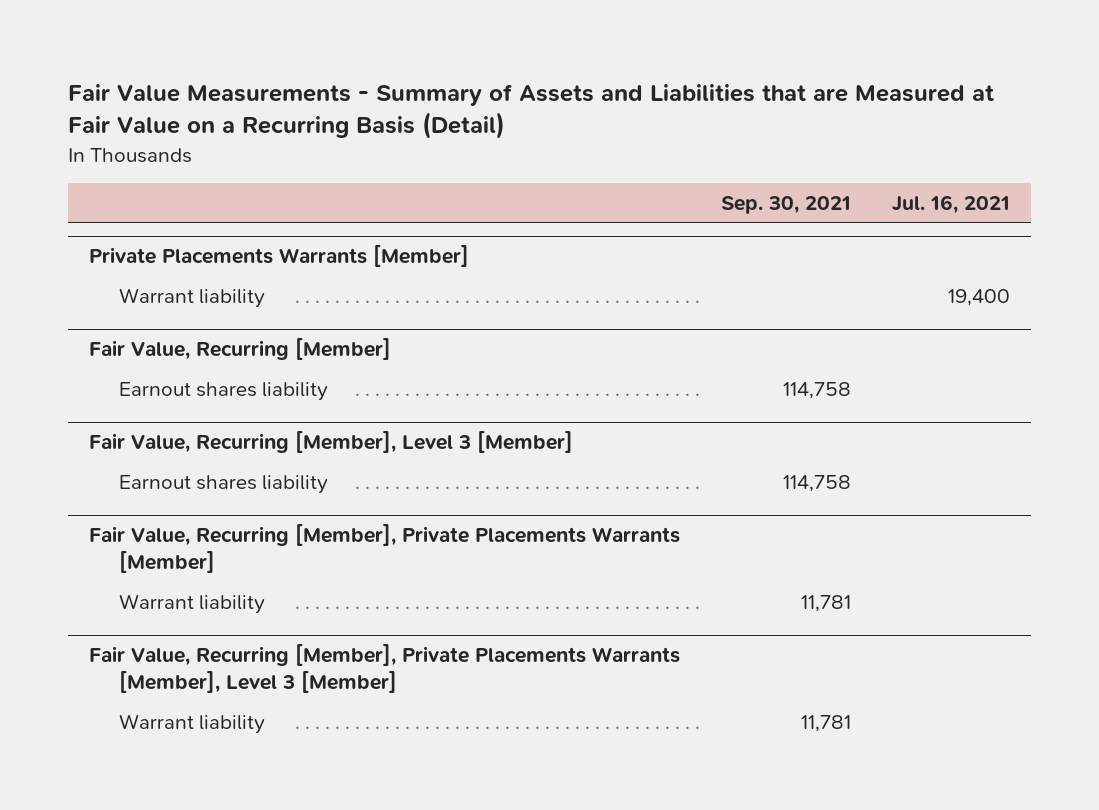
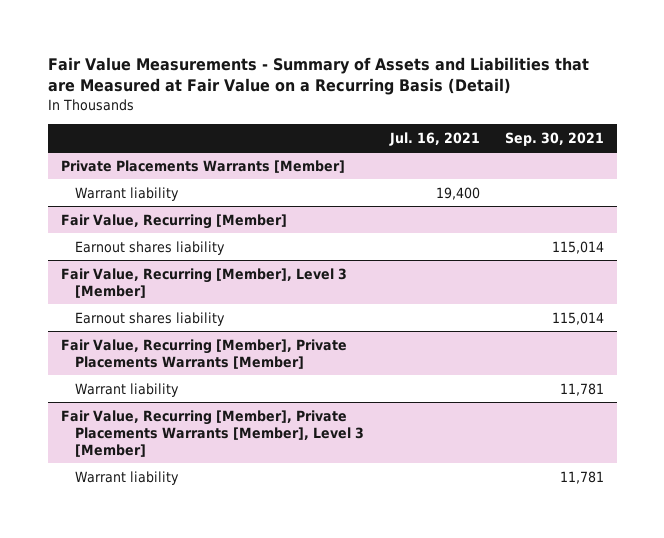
[783,381,852,399] 114,758 -> [551,240,604,254] 115,014
[783,474,852,492] 114,758 -> [551,311,604,325] 115,014

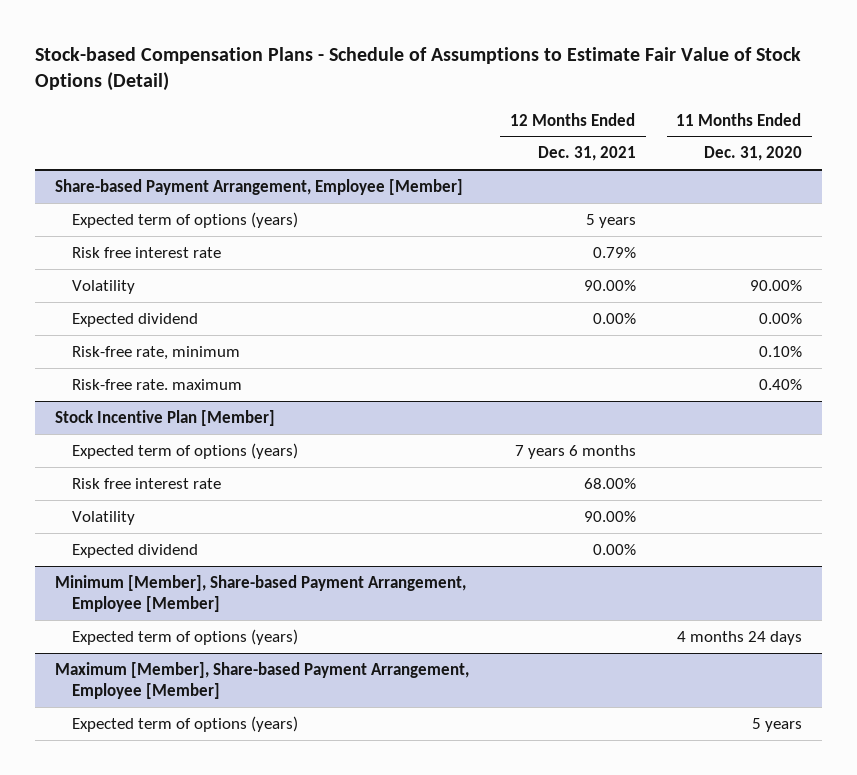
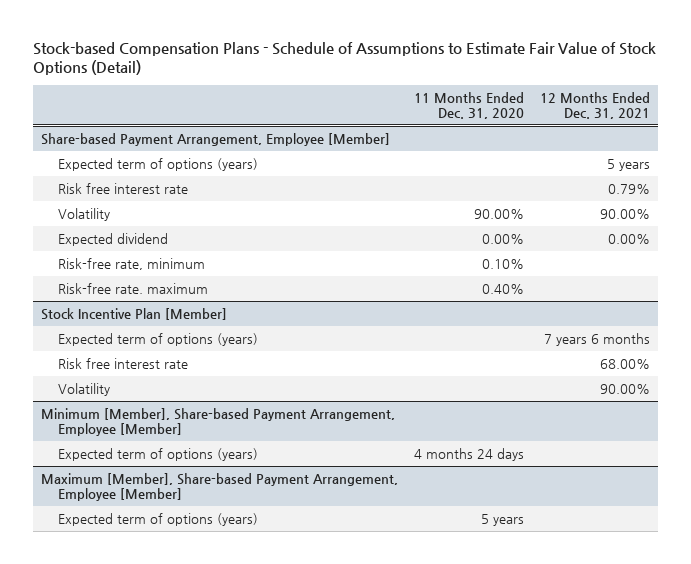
[71,543,198,558] Expected dividend -> none

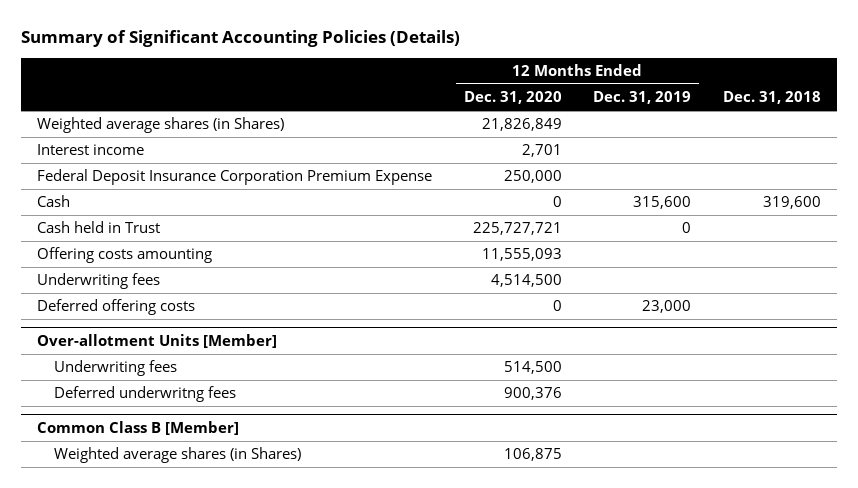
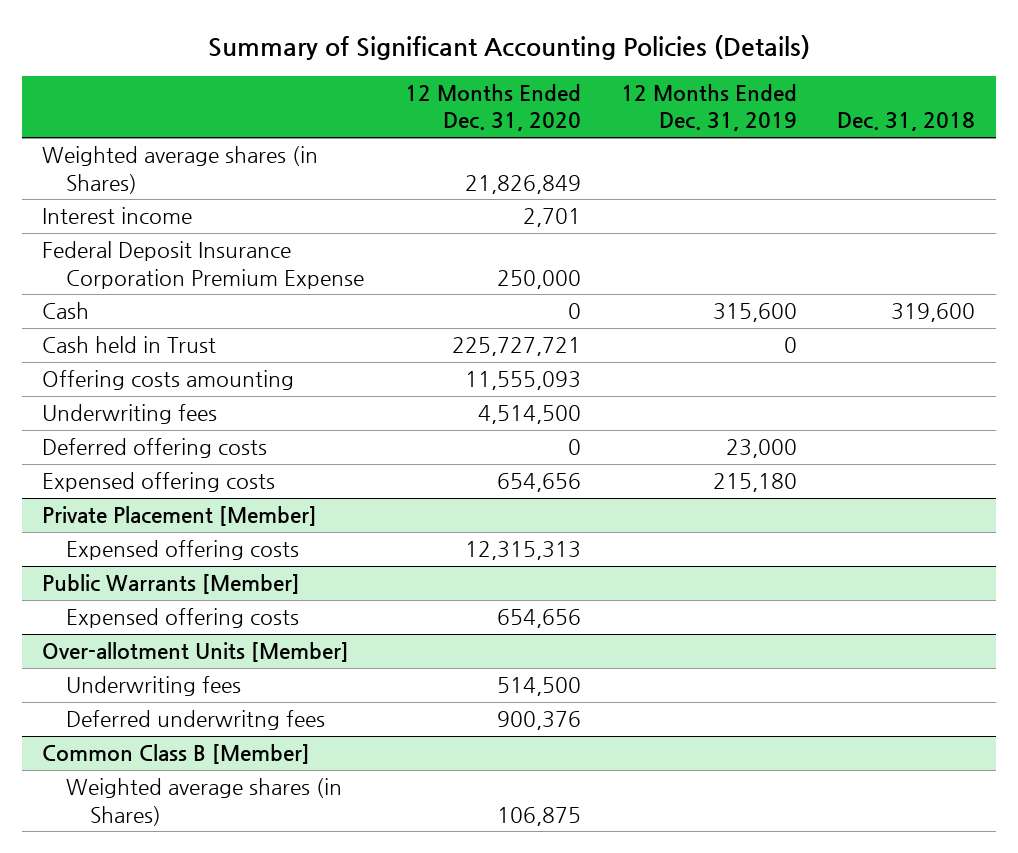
none -> [42,472,276,493] Expensed offering costs
none -> [42,506,318,527] Private Placement [Member]
none -> [66,540,300,561] Expensed offering costs
none -> [42,574,301,595] Public Warrants [Member]
none -> [66,608,300,629] Expensed offering costs

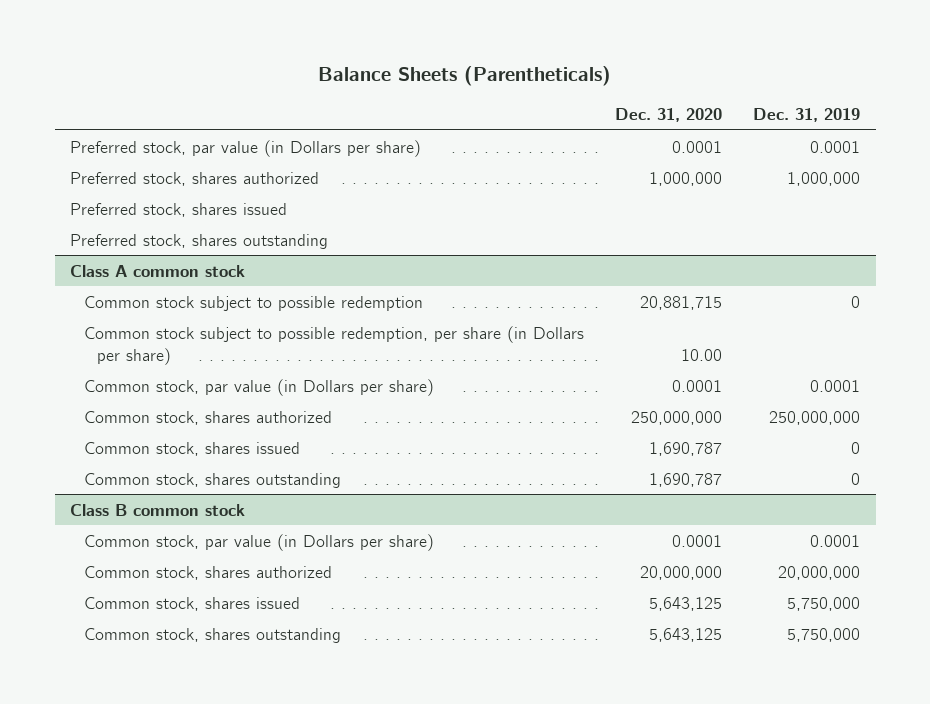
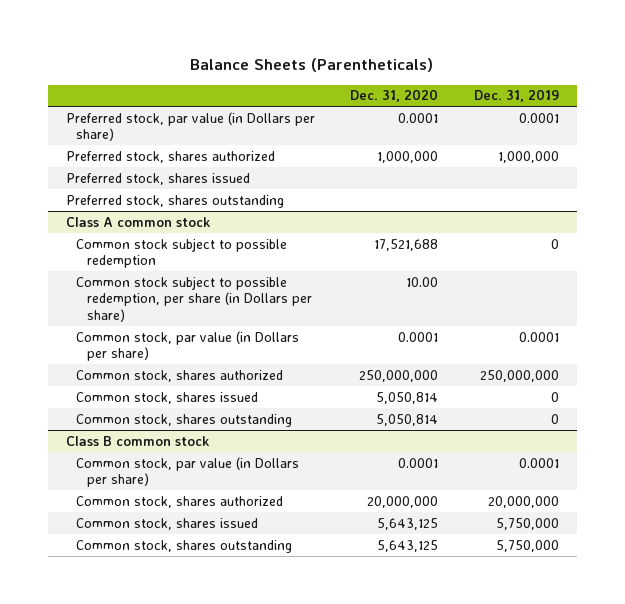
[639,295,722,310] 20,881,715 -> [374,238,439,251] 17,521,688
[648,441,722,456] 1,690,787 -> [376,391,439,404] 5,050,814
[648,472,722,487] 1,690,787 -> [376,413,439,426] 5,050,814

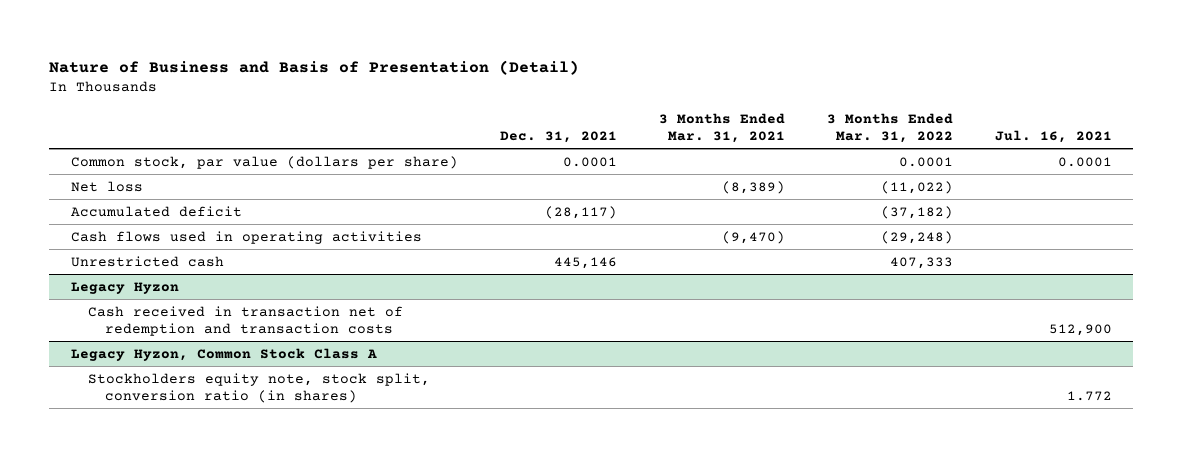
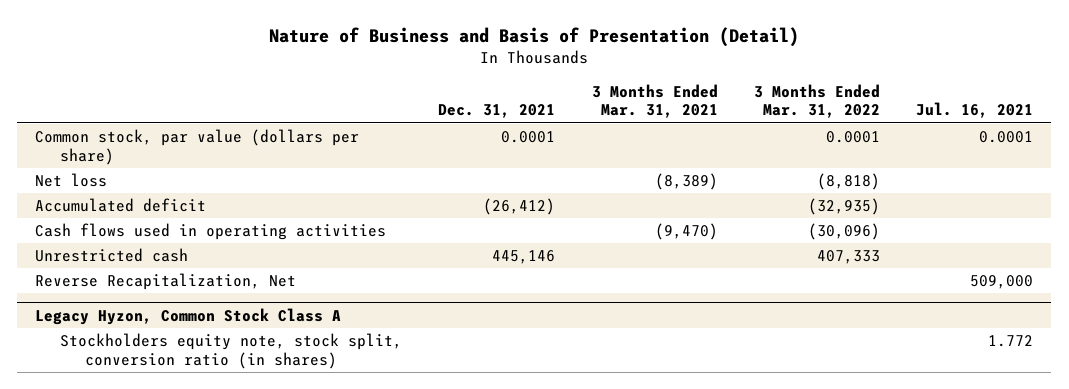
[881,180,954,194] (11,022) -> [816,173,880,191] (8,818)
[544,205,617,219] (28,117) -> [483,198,556,216] (26,412)
[881,205,954,219] (37,182) -> [807,198,880,216] (32,935)
[881,230,954,244] (29,248) -> [807,223,880,241] (30,096)
[70,281,179,294] Legacy Hyzon -> none
[87,305,403,336] Cash received in transaction net of redemption and transaction costs -> none
none -> [35,273,297,291] Reverse Recapitalization, Net

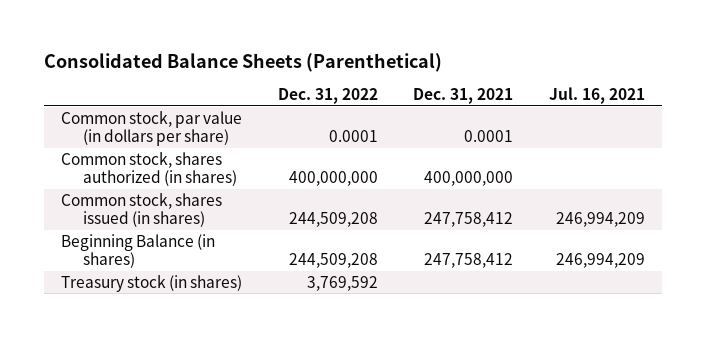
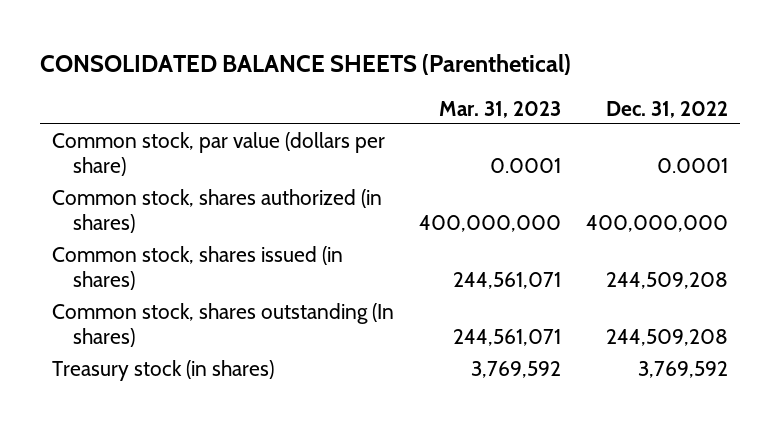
[43,52,442,72] Consolidated Balance Sheets (Parenthetical) -> [39,54,571,76] CONSOLIDATED BALANCE SHEETS (Parenthetical)
[413,88,514,105] Dec. 31, 2021 -> none
[548,87,645,105] Jul. 16, 2021 -> none
none -> [438,100,561,118] Mar. 31, 2023
[61,110,243,147] Common stock, par value (in dollars per share) -> [52,131,386,177] Common stock, par value (dollars per share)
[61,233,216,269] Beginning Balance (in shares) -> [52,302,395,348] Common stock, shares outstanding (In shares)

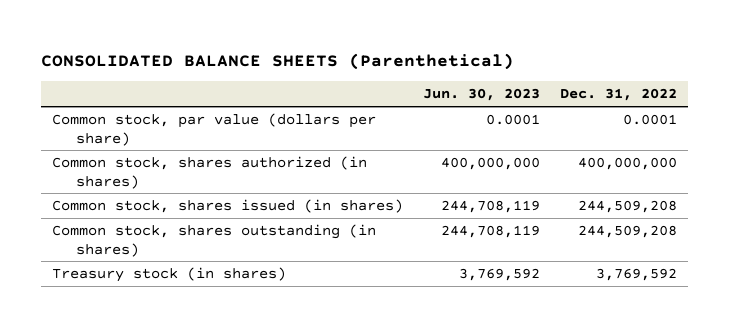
[438,100,561,118] Mar. 31, 2023 -> none
none -> [423,88,541,102] Jun. 30, 2023
[52,302,395,348] Common stock, shares outstanding (In shares) -> [51,223,376,257] Common stock, shares outstanding (in shares)

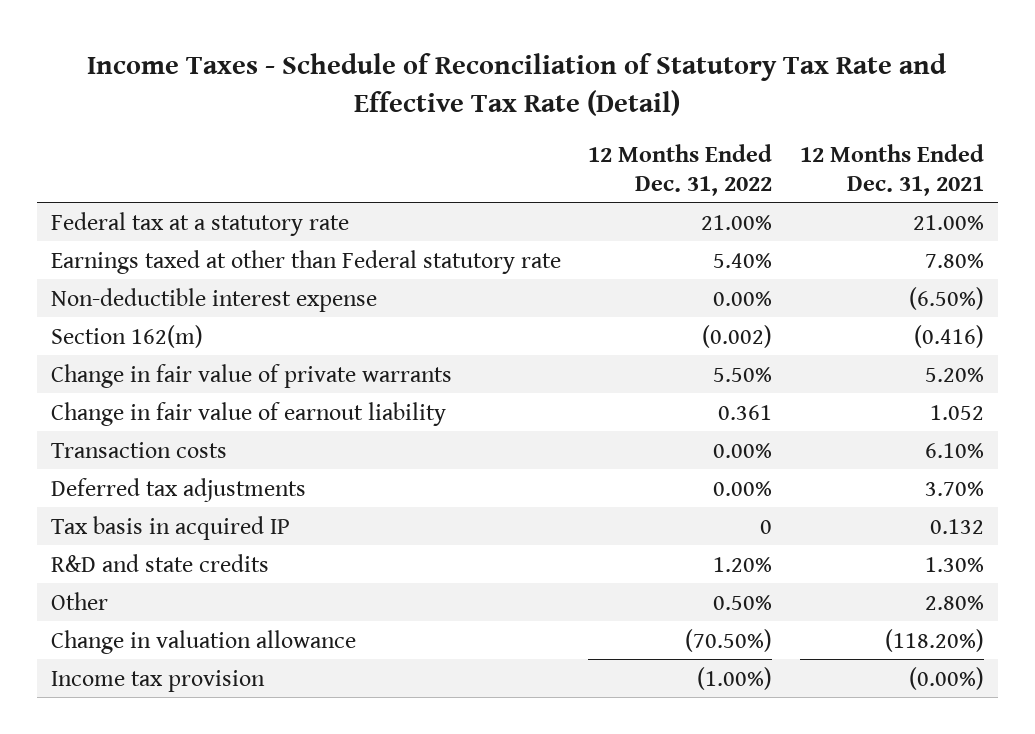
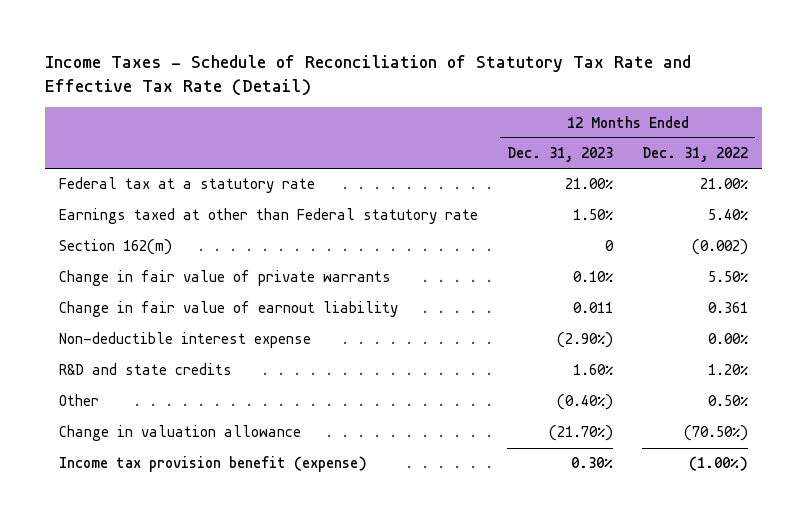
[799,144,984,196] 12 Months Ended Dec. 31, 2021 -> none
none -> [507,147,614,163] Dec. 31, 2023
[50,441,227,458] Transaction costs -> none
[50,477,306,502] Deferred tax adjustments -> none
[50,515,290,540] Tax basis in acquired IP -> none
[50,287,377,312] Non-deductible interest expense -> [59,332,312,349] Non-deductible interest expense
[50,669,265,692] Income tax provision -> [59,456,368,473] Income tax provision benefit (expense)

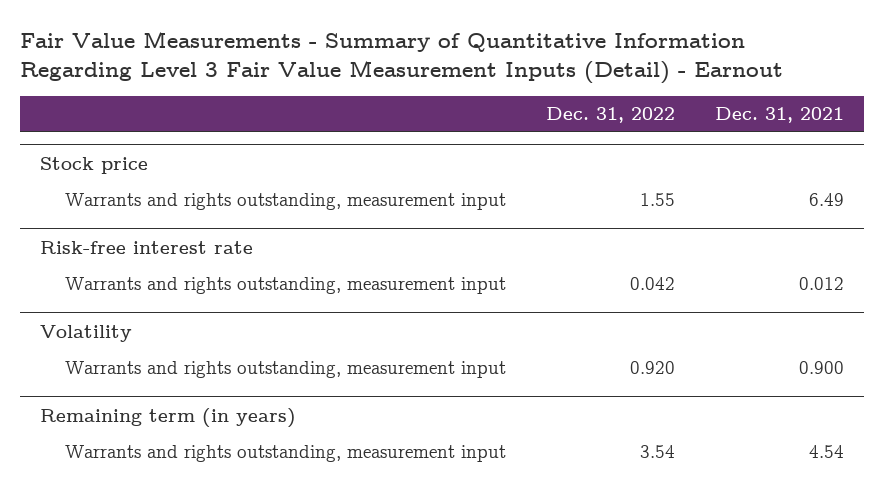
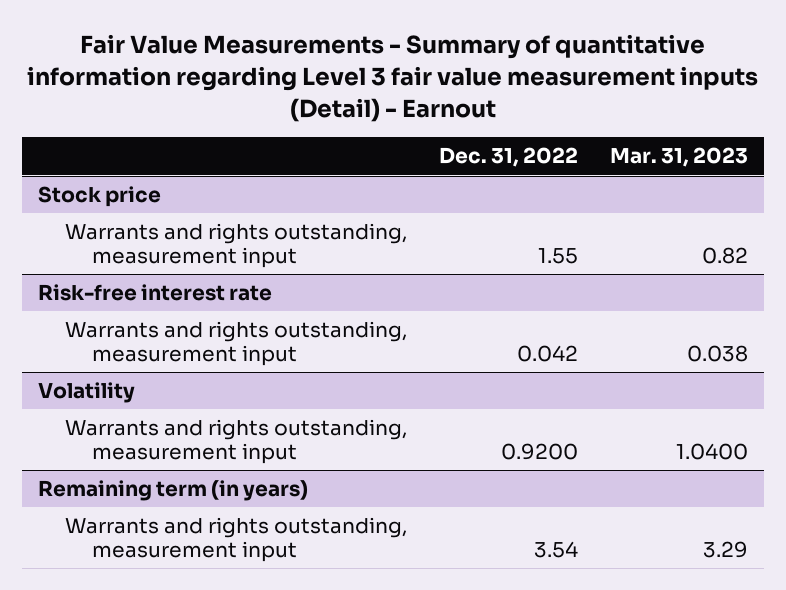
[19,31,783,85] Fair Value Measurements - Summary of Quantitative Information Regarding Level 3 Fair Value Measurement Inputs (Detail) - Earnout -> [26,34,758,122] Fair Value Measurements - Summary of quantitative information regarding Level 3 fair value measurement inputs (Detail) - Earnout
[715,107,845,124] Dec. 31, 2021 -> none
none -> [609,147,748,168] Mar. 31, 2023
[629,360,675,374] 0.920 -> [500,442,578,460] 0.9200

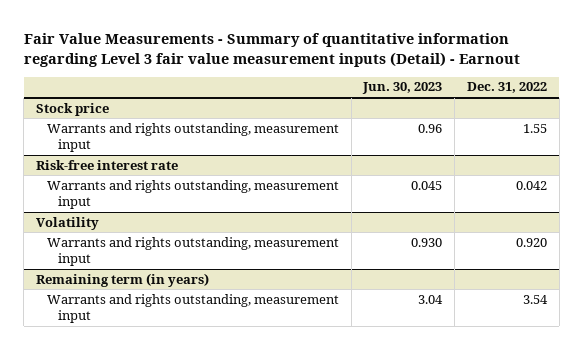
[609,147,748,168] Mar. 31, 2023 -> none
none -> [362,82,443,95] Jun. 30, 2023
[500,442,578,460] 0.9200 -> [515,237,547,247] 0.920

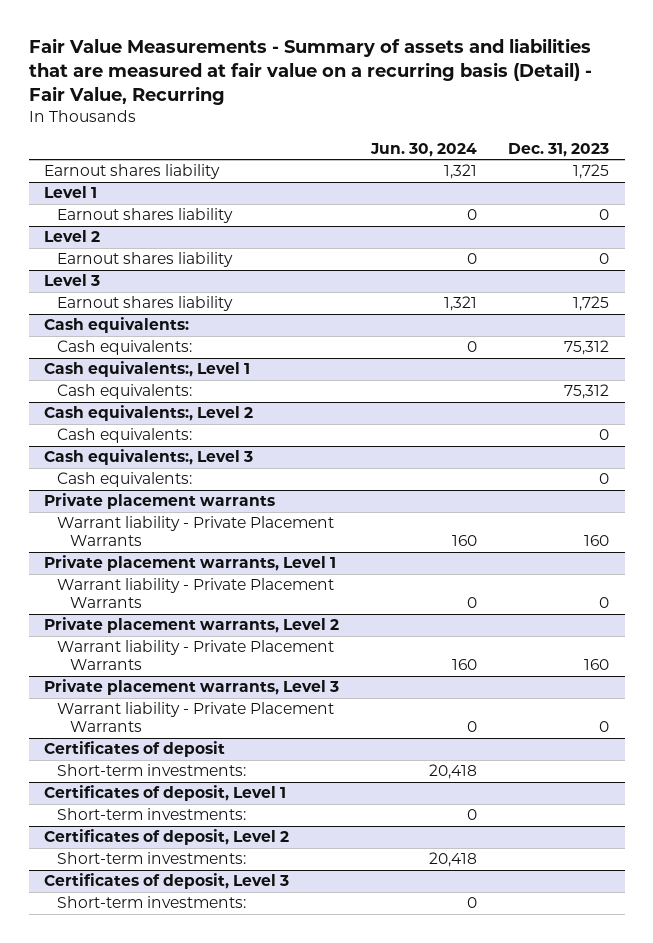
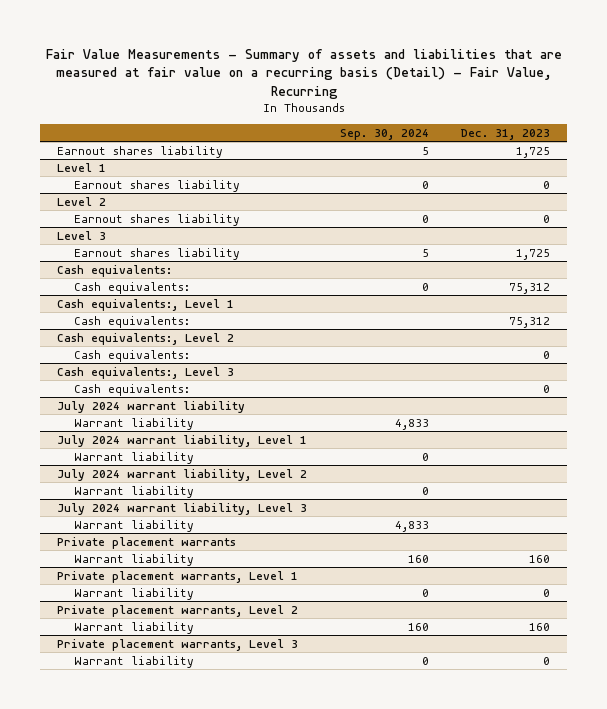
[369,142,477,157] Jun. 30, 2024 -> none
none -> [339,128,429,140] Sep. 30, 2024
none -> [56,400,245,413] July 2024 warrant liability
none -> [74,417,195,430] Warrant liability
none -> [56,434,307,447] July 2024 warrant liability, Level 1
none -> [74,451,195,464] Warrant liability
none -> [56,468,307,481] July 2024 warrant liability, Level 2
none -> [74,485,195,498] Warrant liability
none -> [56,502,307,515] July 2024 warrant liability, Level 3
none -> [74,519,195,532] Warrant liability
[56,516,334,547] Warrant liability - Private Placement Warrants -> [74,553,195,566] Warrant liability
[56,578,334,609] Warrant liability - Private Placement Warrants -> [74,587,195,600] Warrant liability
[56,640,334,671] Warrant liability - Private Placement Warrants -> [74,621,195,634] Warrant liability
[44,741,226,758] Certificates of deposit -> none
[56,764,246,777] Short-term investments: -> none
[44,785,287,802] Certificates of deposit, Level 1 -> none
[56,808,246,821] Short-term investments: -> none
[44,829,290,846] Certificates of deposit, Level 2 -> none
[56,852,246,865] Short-term investments: -> none
[44,873,290,890] Certificates of deposit, Level 3 -> none
[56,896,246,909] Short-term investments: -> none
[56,702,334,733] Warrant liability - Private Placement Warrants -> [74,655,195,668] Warrant liability

